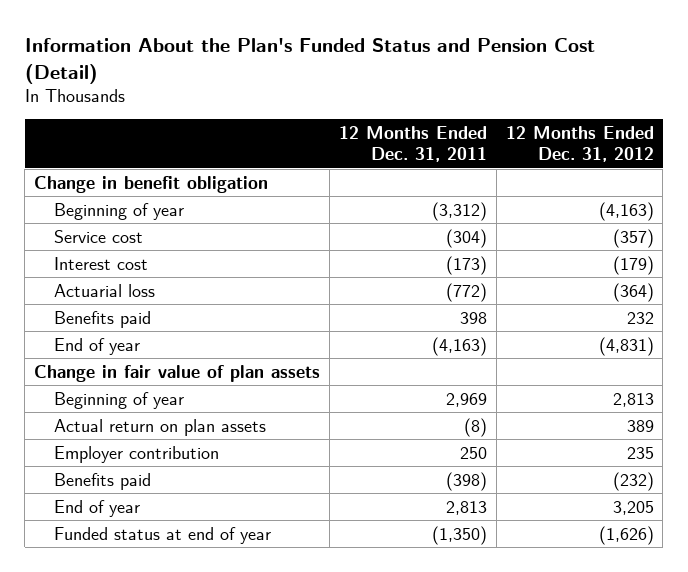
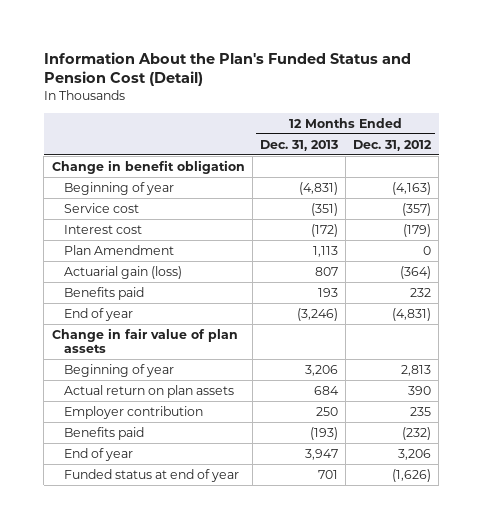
[338,125,487,163] 12 Months Ended Dec. 31, 2011 -> none
none -> [259,139,338,151] Dec. 31, 2013
none -> [64,244,175,255] Plan Amendment
[54,283,156,297] Actuarial loss -> [64,265,183,279] Actuarial gain (loss)
[626,419,654,432] 389 -> [408,385,432,395] 390
[612,500,654,515] 3,205 -> [398,448,432,460] 3,206

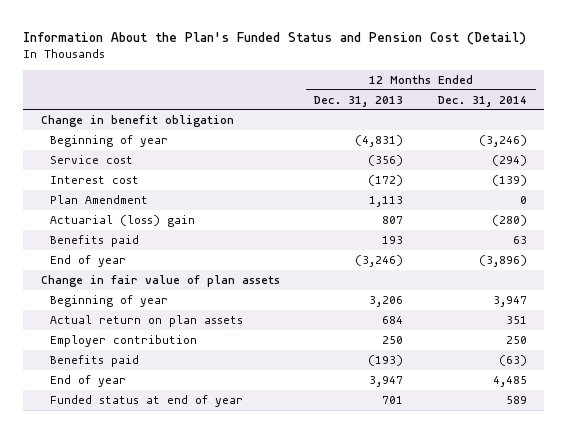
[353,139,433,151] Dec. 31, 2012 -> none
none -> [437,95,527,107] Dec. 31, 2014
[310,202,338,216] (351) -> [368,155,404,167] (356)
[64,265,183,279] Actuarial gain (loss) -> [50,215,196,228] Actuarial (loss) gain

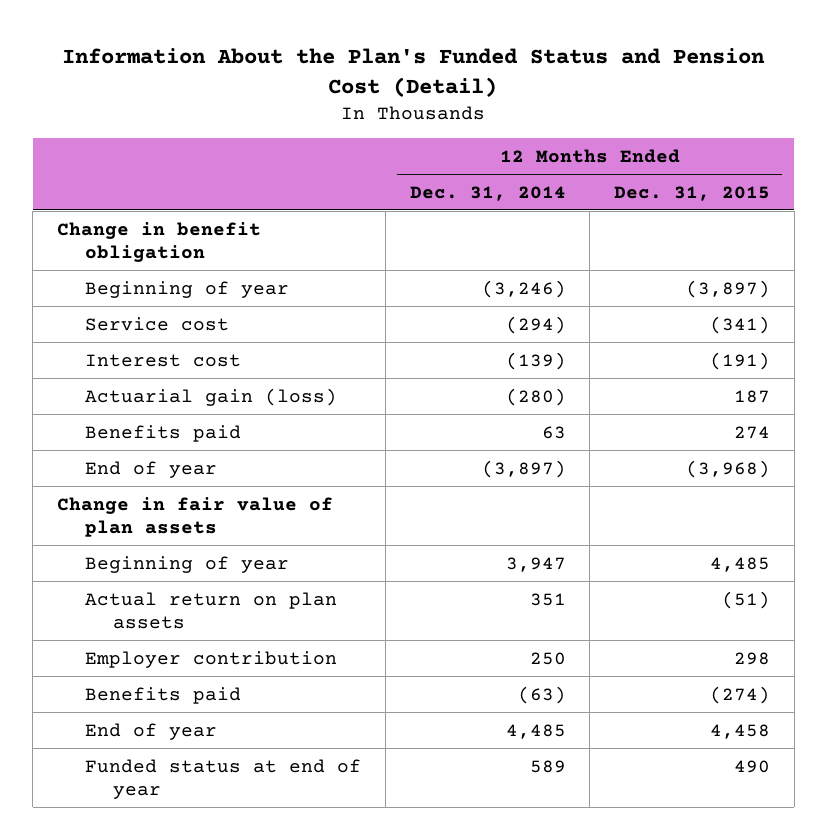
[314,95,404,107] Dec. 31, 2013 -> none
none -> [614,185,771,201] Dec. 31, 2015
[50,195,149,205] Plan Amendment -> none
[50,215,196,228] Actuarial (loss) gain -> [84,387,337,406] Actuarial gain (loss)
[478,255,527,268] (3,896) -> [481,459,566,478] (3,897)

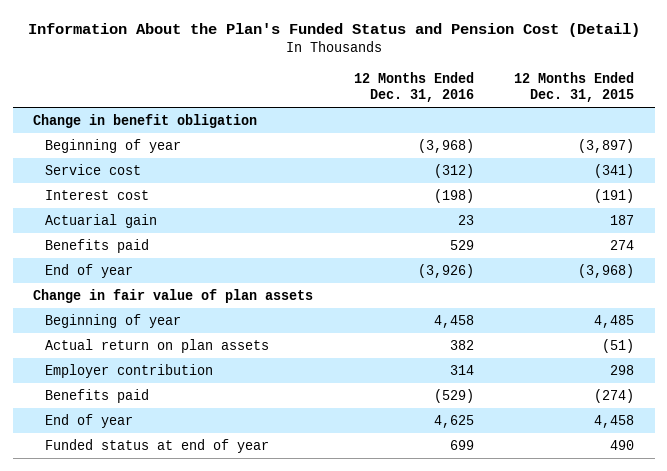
[409,185,566,201] Dec. 31, 2014 -> none
none -> [353,72,474,103] 12 Months Ended Dec. 31, 2016
[84,387,337,406] Actuarial gain (loss) -> [44,214,157,229] Actuarial gain

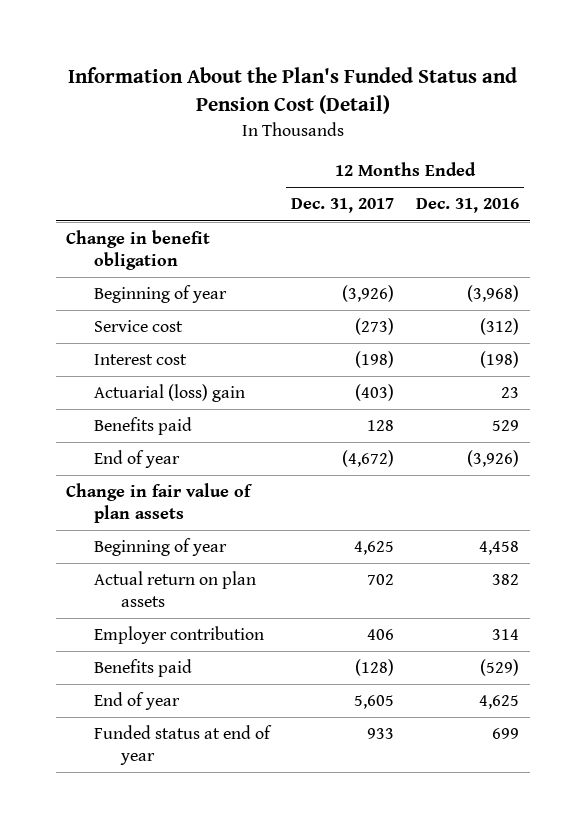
[514,72,635,103] 12 Months Ended Dec. 31, 2015 -> none
none -> [291,198,395,214] Dec. 31, 2017
[44,214,157,229] Actuarial gain -> [93,384,245,403] Actuarial (loss) gain

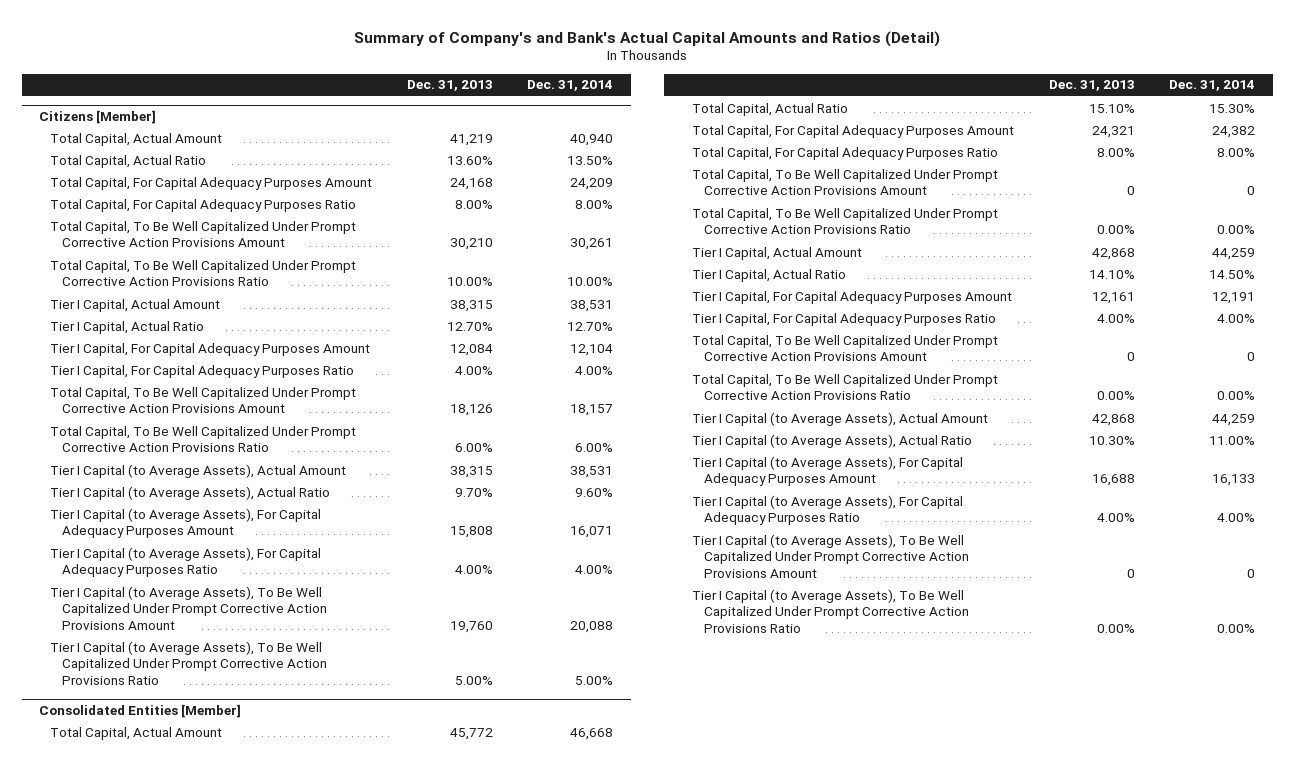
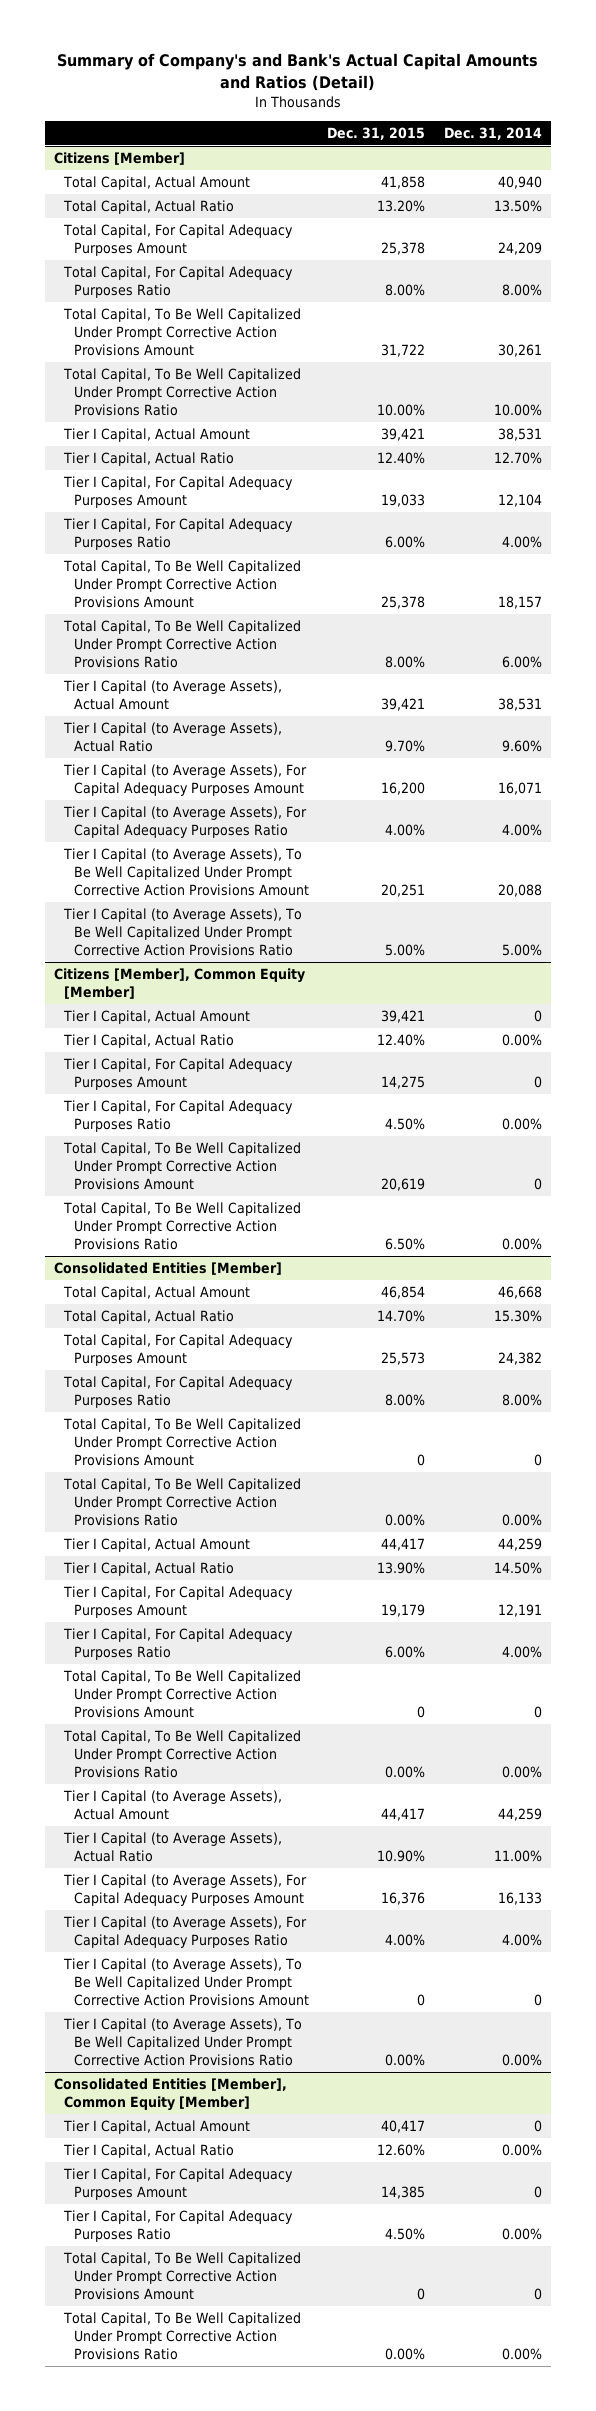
[406,80,493,92] Dec. 31, 2013 -> none
none -> [327,126,426,140] Dec. 31, 2015
none -> [53,968,305,1000] Citizens [Member], Common Equity [Member]
none -> [62,1010,250,1025] Tier I Capital, Actual Amount
none -> [62,1034,234,1049] Tier I Capital, Actual Ratio
none -> [62,1058,293,1091] Tier I Capital, For Capital Adequacy Purposes Amount
none -> [62,1100,293,1133] Tier I Capital, For Capital Adequacy Purposes Ratio
none -> [62,1142,301,1191] Total Capital, To Be Well Capitalized Under Prompt Corrective Action Provisions Amount
none -> [62,1202,301,1251] Total Capital, To Be Well Capitalized Under Prompt Corrective Action Provisions Ratio
none -> [53,2078,287,2112] Consolidated Entities [Member], Common Equity [Member]
none -> [62,2120,250,2135] Tier I Capital, Actual Amount
none -> [62,2144,234,2159] Tier I Capital, Actual Ratio
none -> [62,2168,293,2201] Tier I Capital, For Capital Adequacy Purposes Amount
none -> [62,2210,293,2243] Tier I Capital, For Capital Adequacy Purposes Ratio
none -> [62,2252,301,2301] Total Capital, To Be Well Capitalized Under Prompt Corrective Action Provisions Amount
none -> [62,2312,301,2361] Total Capital, To Be Well Capitalized Under Prompt Corrective Action Provisions Ratio

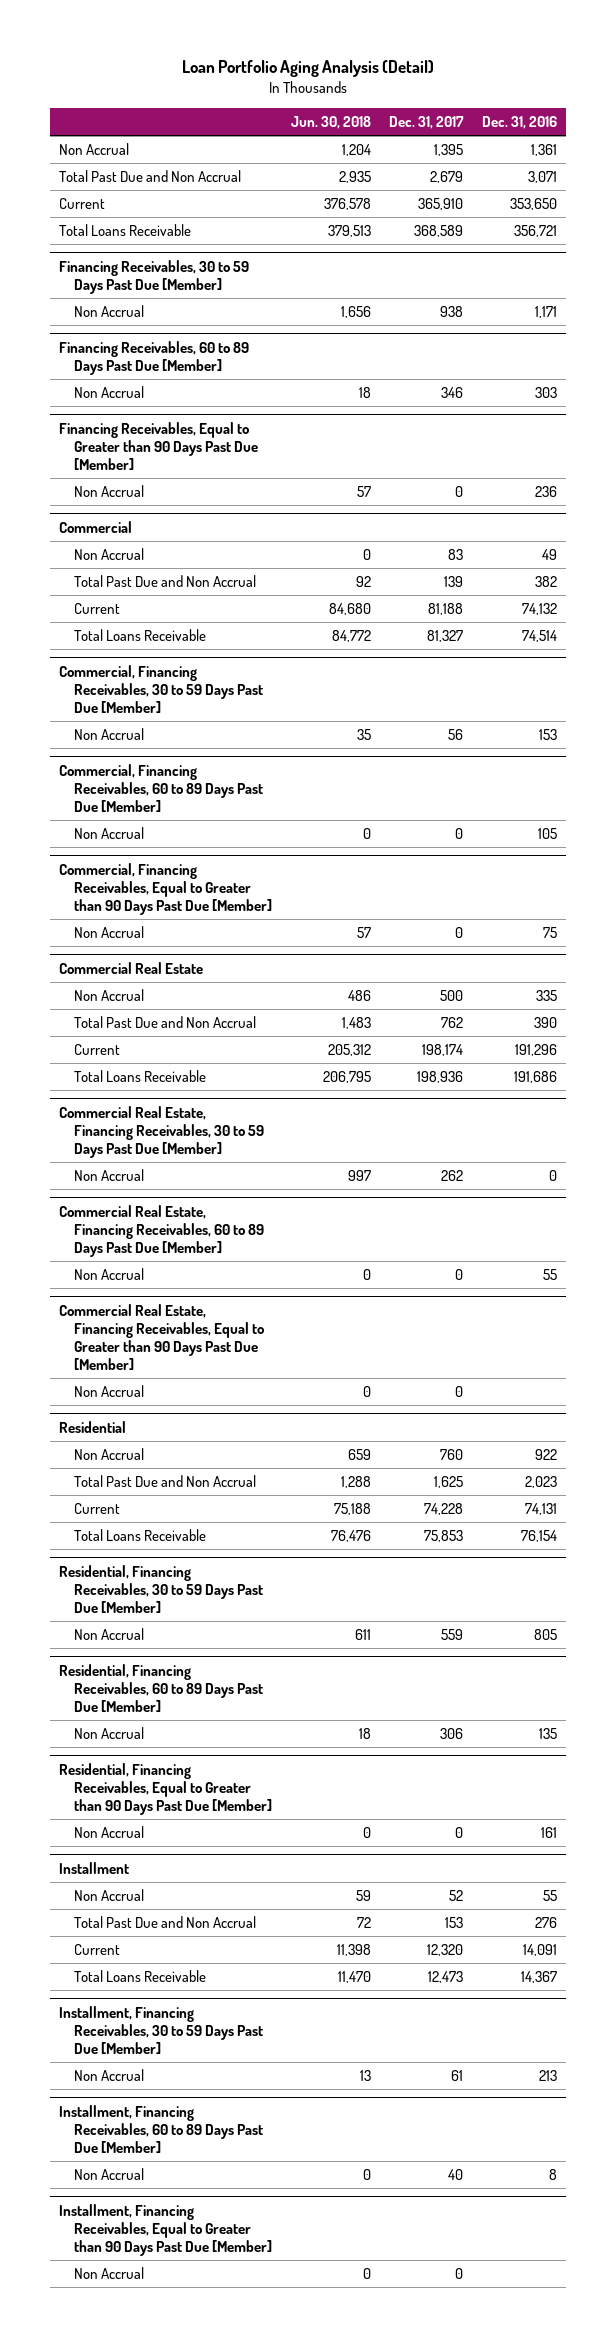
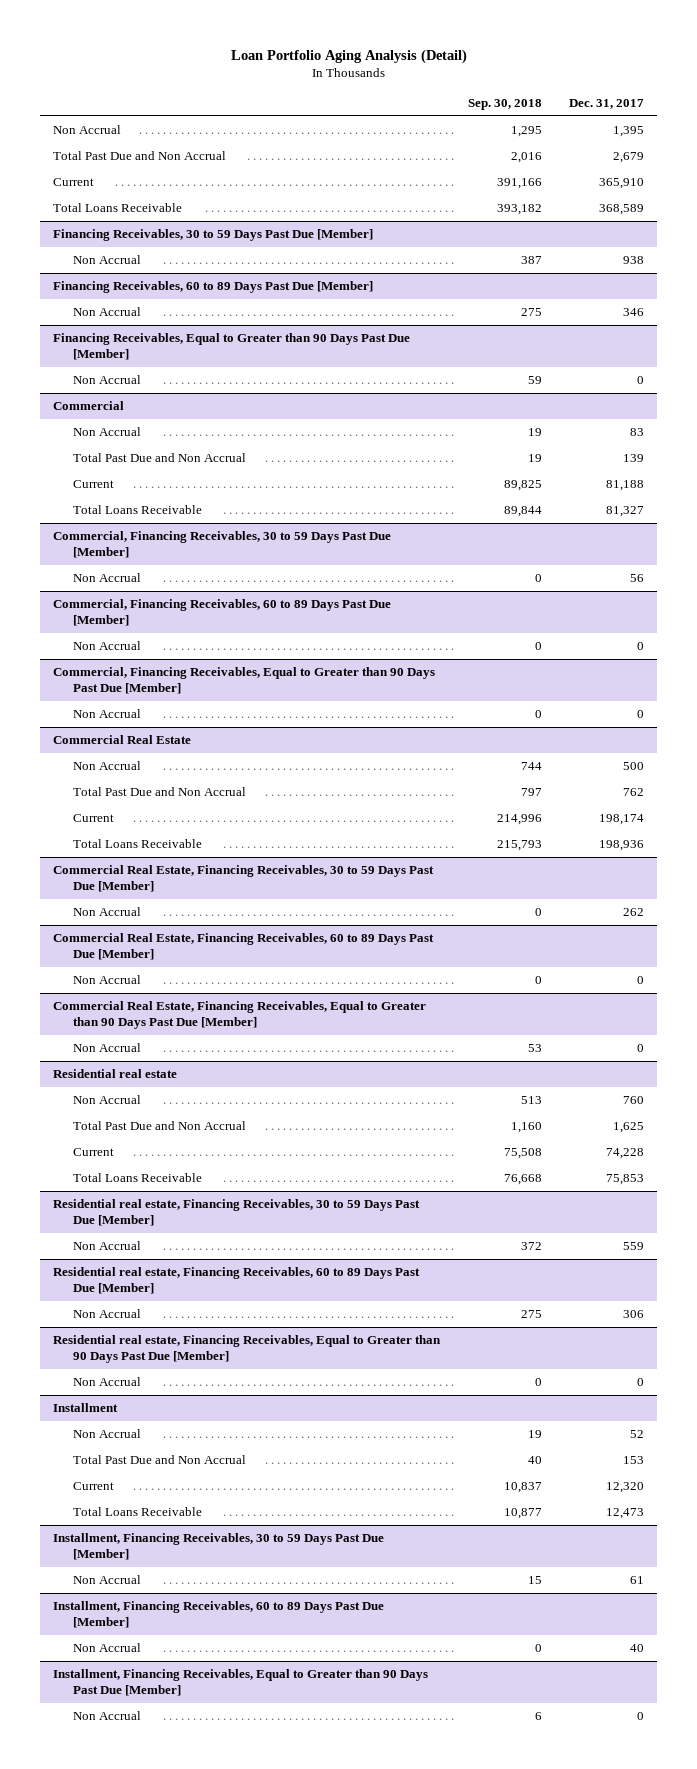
[290,115,371,129] Jun. 30, 2018 -> none
[481,115,557,129] Dec. 31, 2016 -> none
none -> [467,98,542,110] Sep. 30, 2018
[59,1421,127,1434] Residential -> [53,1069,178,1079] Residential real estate
[59,1565,264,1613] Residential, Financing Receivables, 30 to 59 Days Past Due [Member] -> [53,1199,421,1227] Residential real estate, Financing Receivables, 30 to 59 Days Past Due [Member]
[59,1664,264,1712] Residential, Financing Receivables, 60 to 89 Days Past Due [Member] -> [53,1267,421,1295] Residential real estate, Financing Receivables, 60 to 89 Days Past Due [Member]
[59,1763,273,1815] Residential, Financing Receivables, Equal to Greater than 90 Days Past Due [Member] -> [53,1335,442,1364] Residential real estate, Financing Receivables, Equal to Greater than 90 Days Past Due [Member]

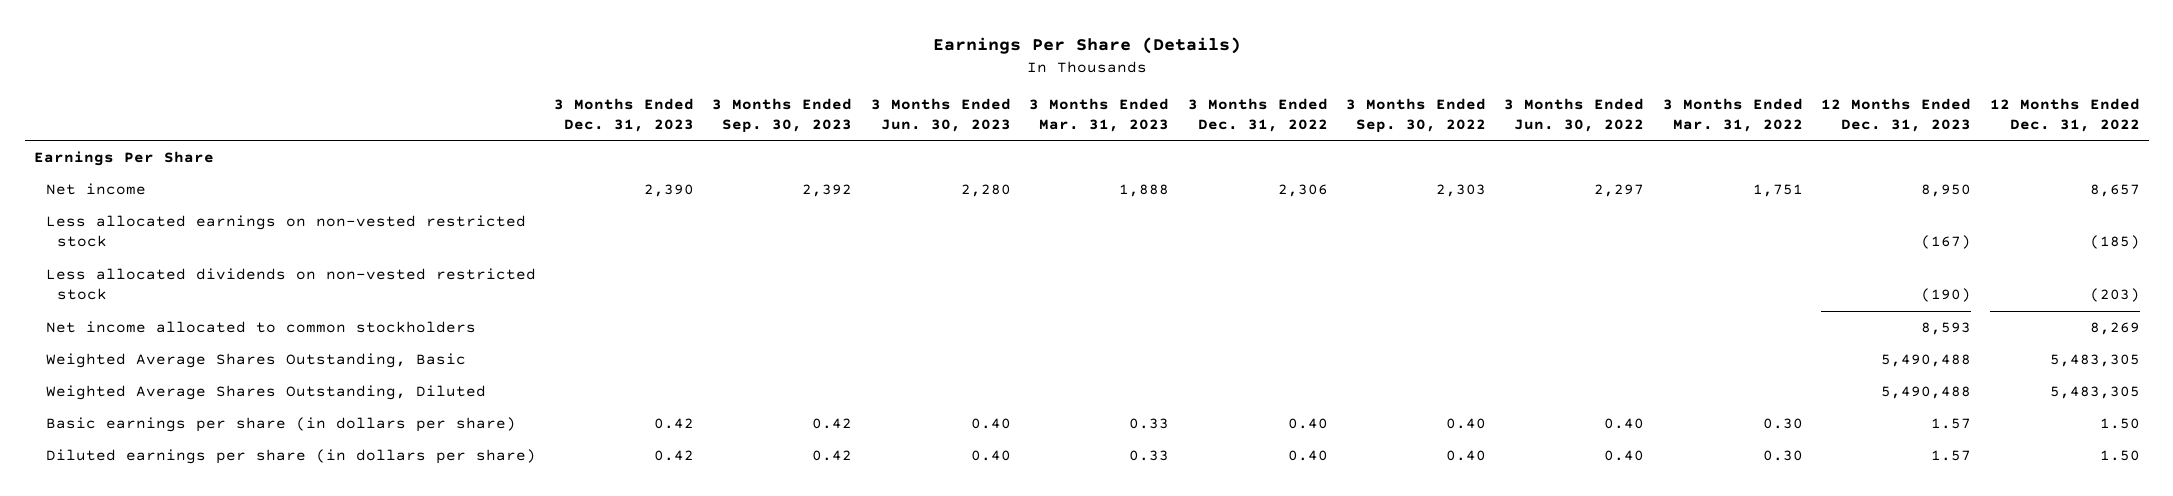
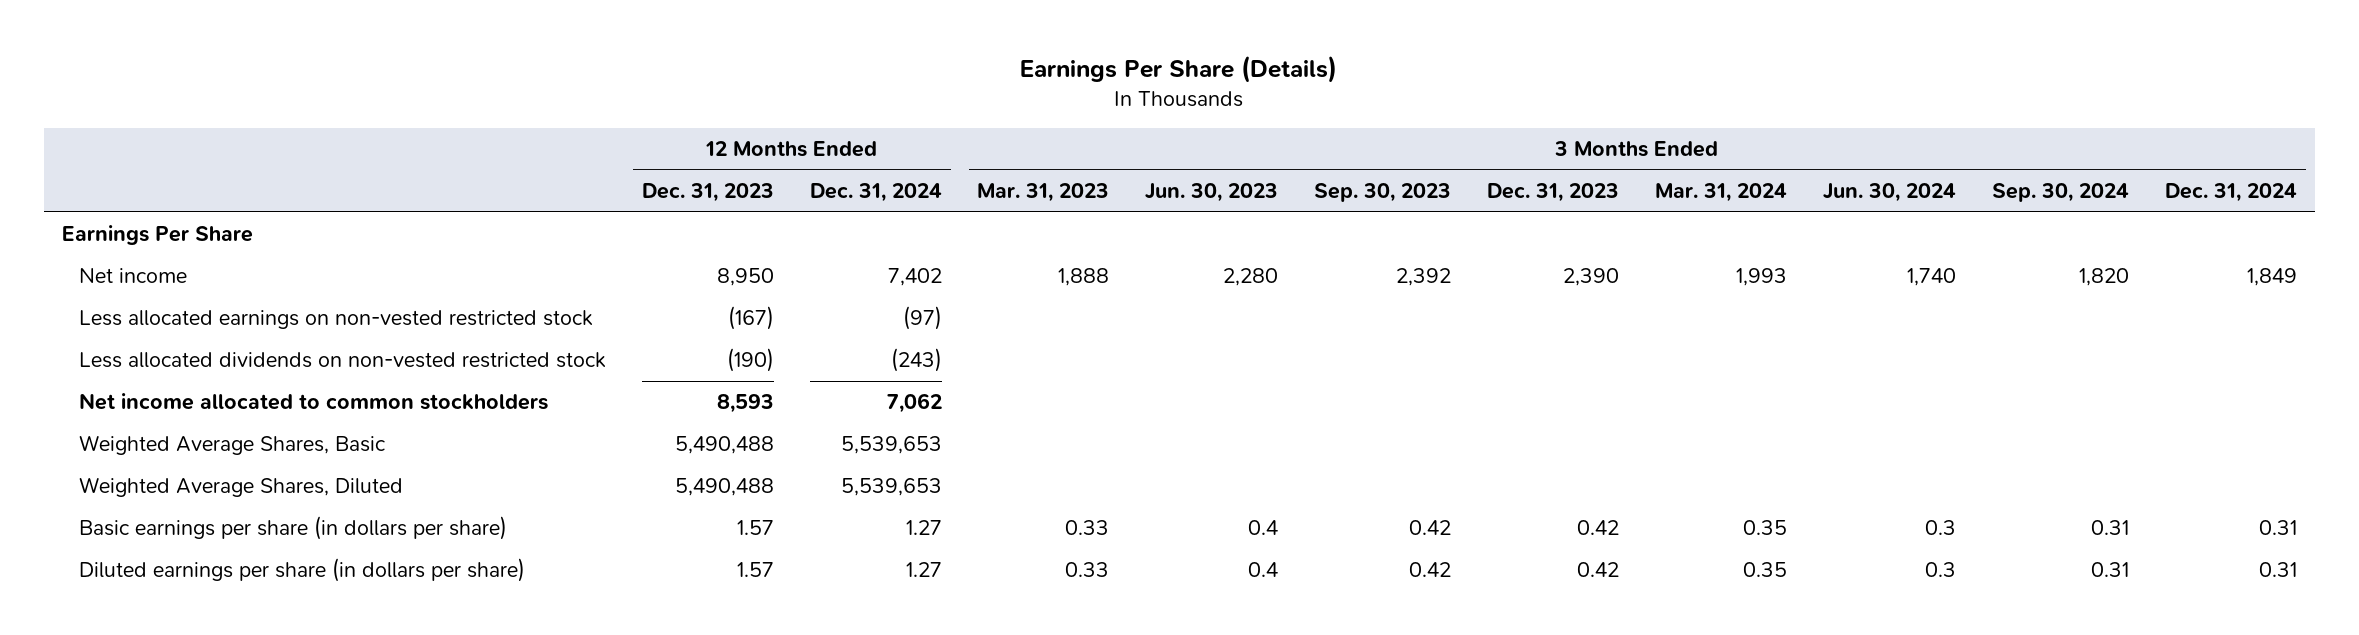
[1187,97,1328,133] 3 Months Ended Dec. 31, 2022 -> none
[1346,97,1487,134] 3 Months Ended Sep. 30, 2022 -> none
[1504,97,1645,133] 3 Months Ended Jun. 30, 2022 -> none
[1662,97,1803,133] 3 Months Ended Mar. 31, 2022 -> none
[1989,97,2140,133] 12 Months Ended Dec. 31, 2022 -> none
none -> [809,182,942,202] Dec. 31, 2024
none -> [1655,182,1788,202] Mar. 31, 2024
none -> [1823,182,1957,202] Jun. 30, 2024
none -> [1992,182,2130,202] Sep. 30, 2024
none -> [2165,182,2298,202] Dec. 31, 2024
[45,352,466,368] Weighted Average Shares Outstanding, Basic -> [78,435,386,456] Weighted Average Shares, Basic
[45,384,486,400] Weighted Average Shares Outstanding, Diluted -> [78,477,403,498] Weighted Average Shares, Diluted
[970,417,1011,429] 0.40 -> [1248,520,1279,536] 0.4
[970,449,1011,461] 0.40 -> [1248,562,1279,578] 0.4

